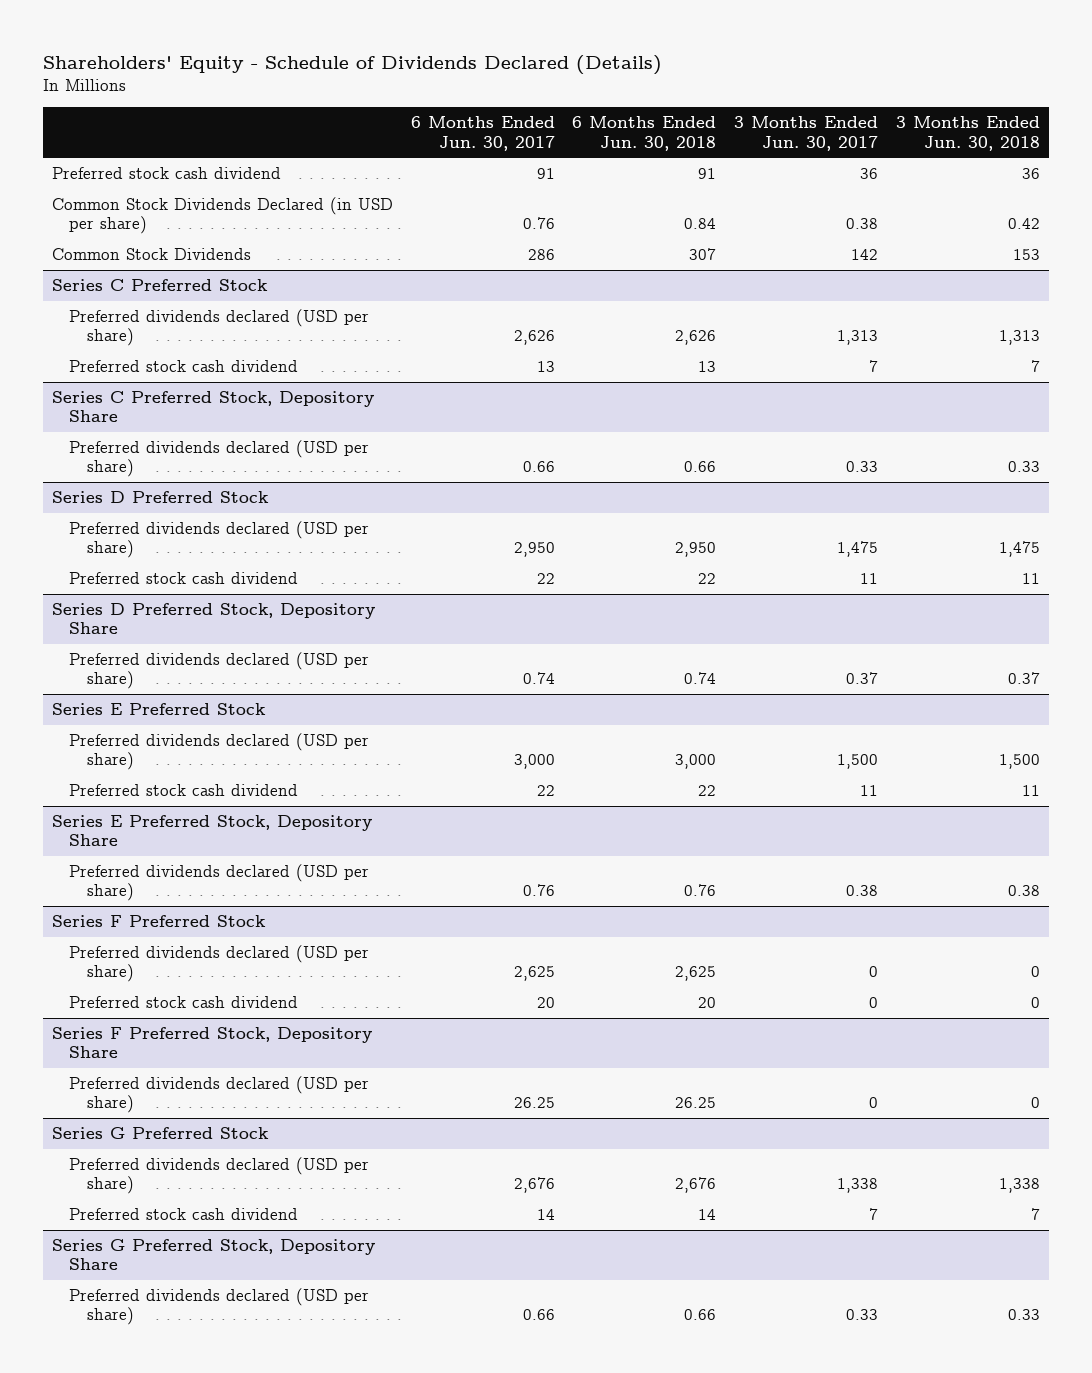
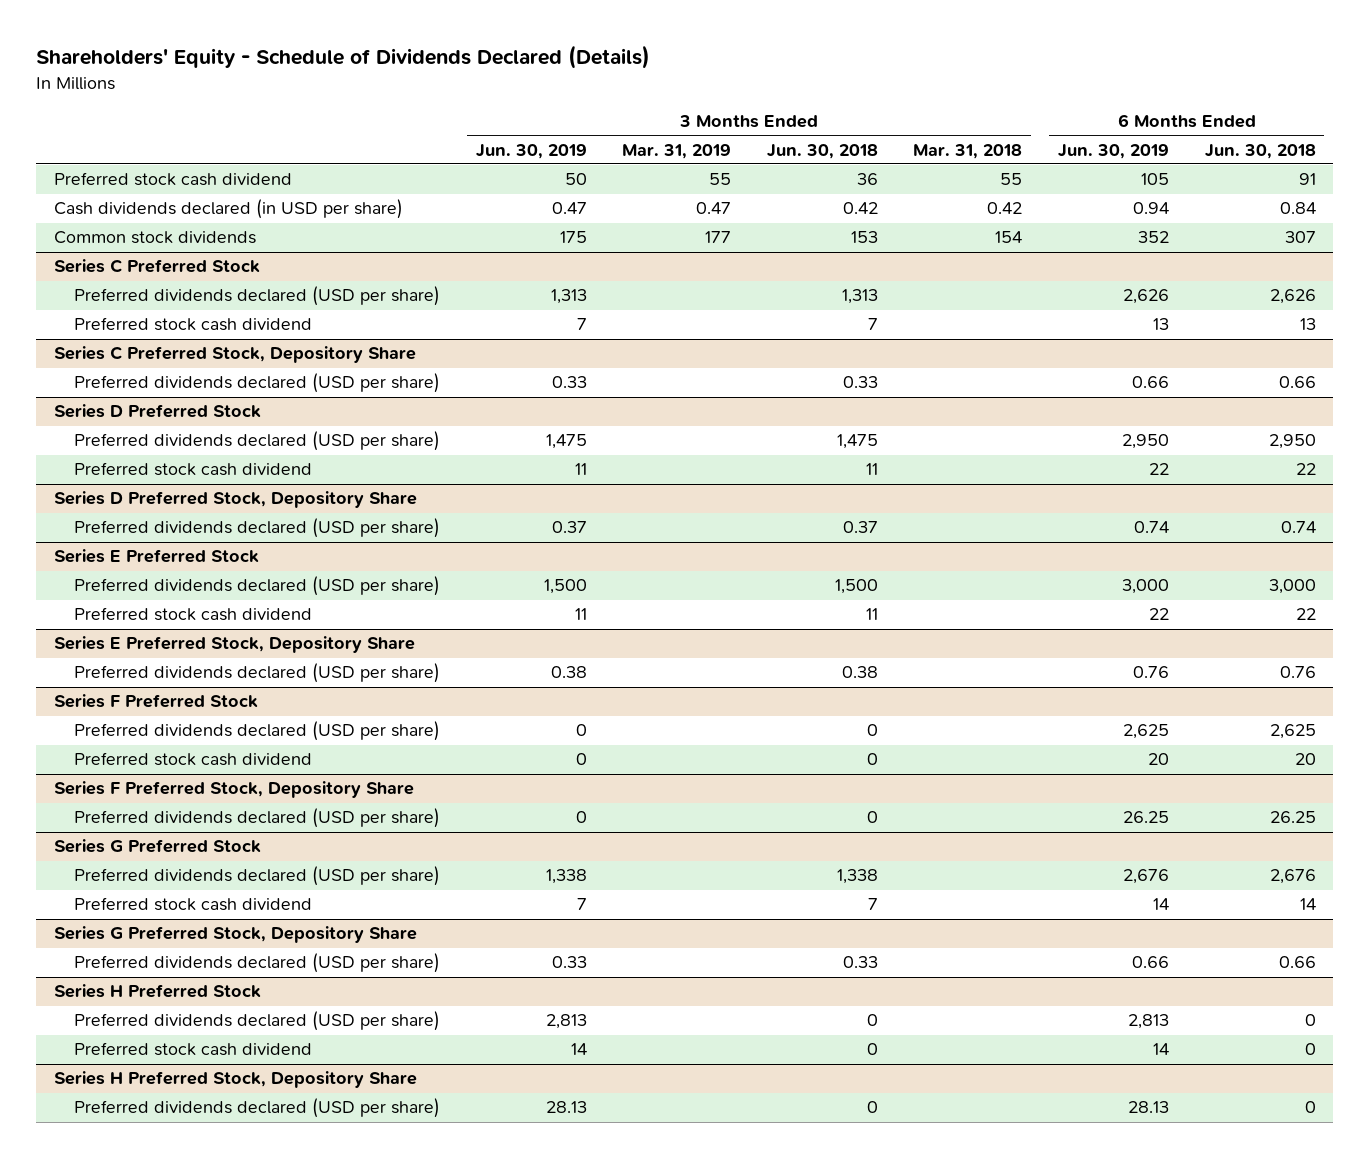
[410,116,555,151] 6 Months Ended Jun. 30, 2017 -> none
[733,116,878,151] 3 Months Ended Jun. 30, 2017 -> none
none -> [475,143,587,159] Jun. 30, 2019
none -> [622,143,732,159] Mar. 31, 2019
none -> [913,143,1023,159] Mar. 31, 2018
none -> [1058,143,1170,159] Jun. 30, 2019
[51,196,393,235] Common Stock Dividends Declared (in USD per share) -> [54,199,404,220] Cash dividends declared (in USD per share)
[51,247,251,260] Common Stock Dividends -> [54,231,257,245] Common stock dividends
none -> [54,984,262,999] Series H Preferred Stock
none -> [74,1011,441,1032] Preferred dividends declared (USD per share)
none -> [74,1042,313,1057] Preferred stock cash dividend
none -> [54,1071,418,1089] Series H Preferred Stock, Depository Share
none -> [74,1098,441,1119] Preferred dividends declared (USD per share)

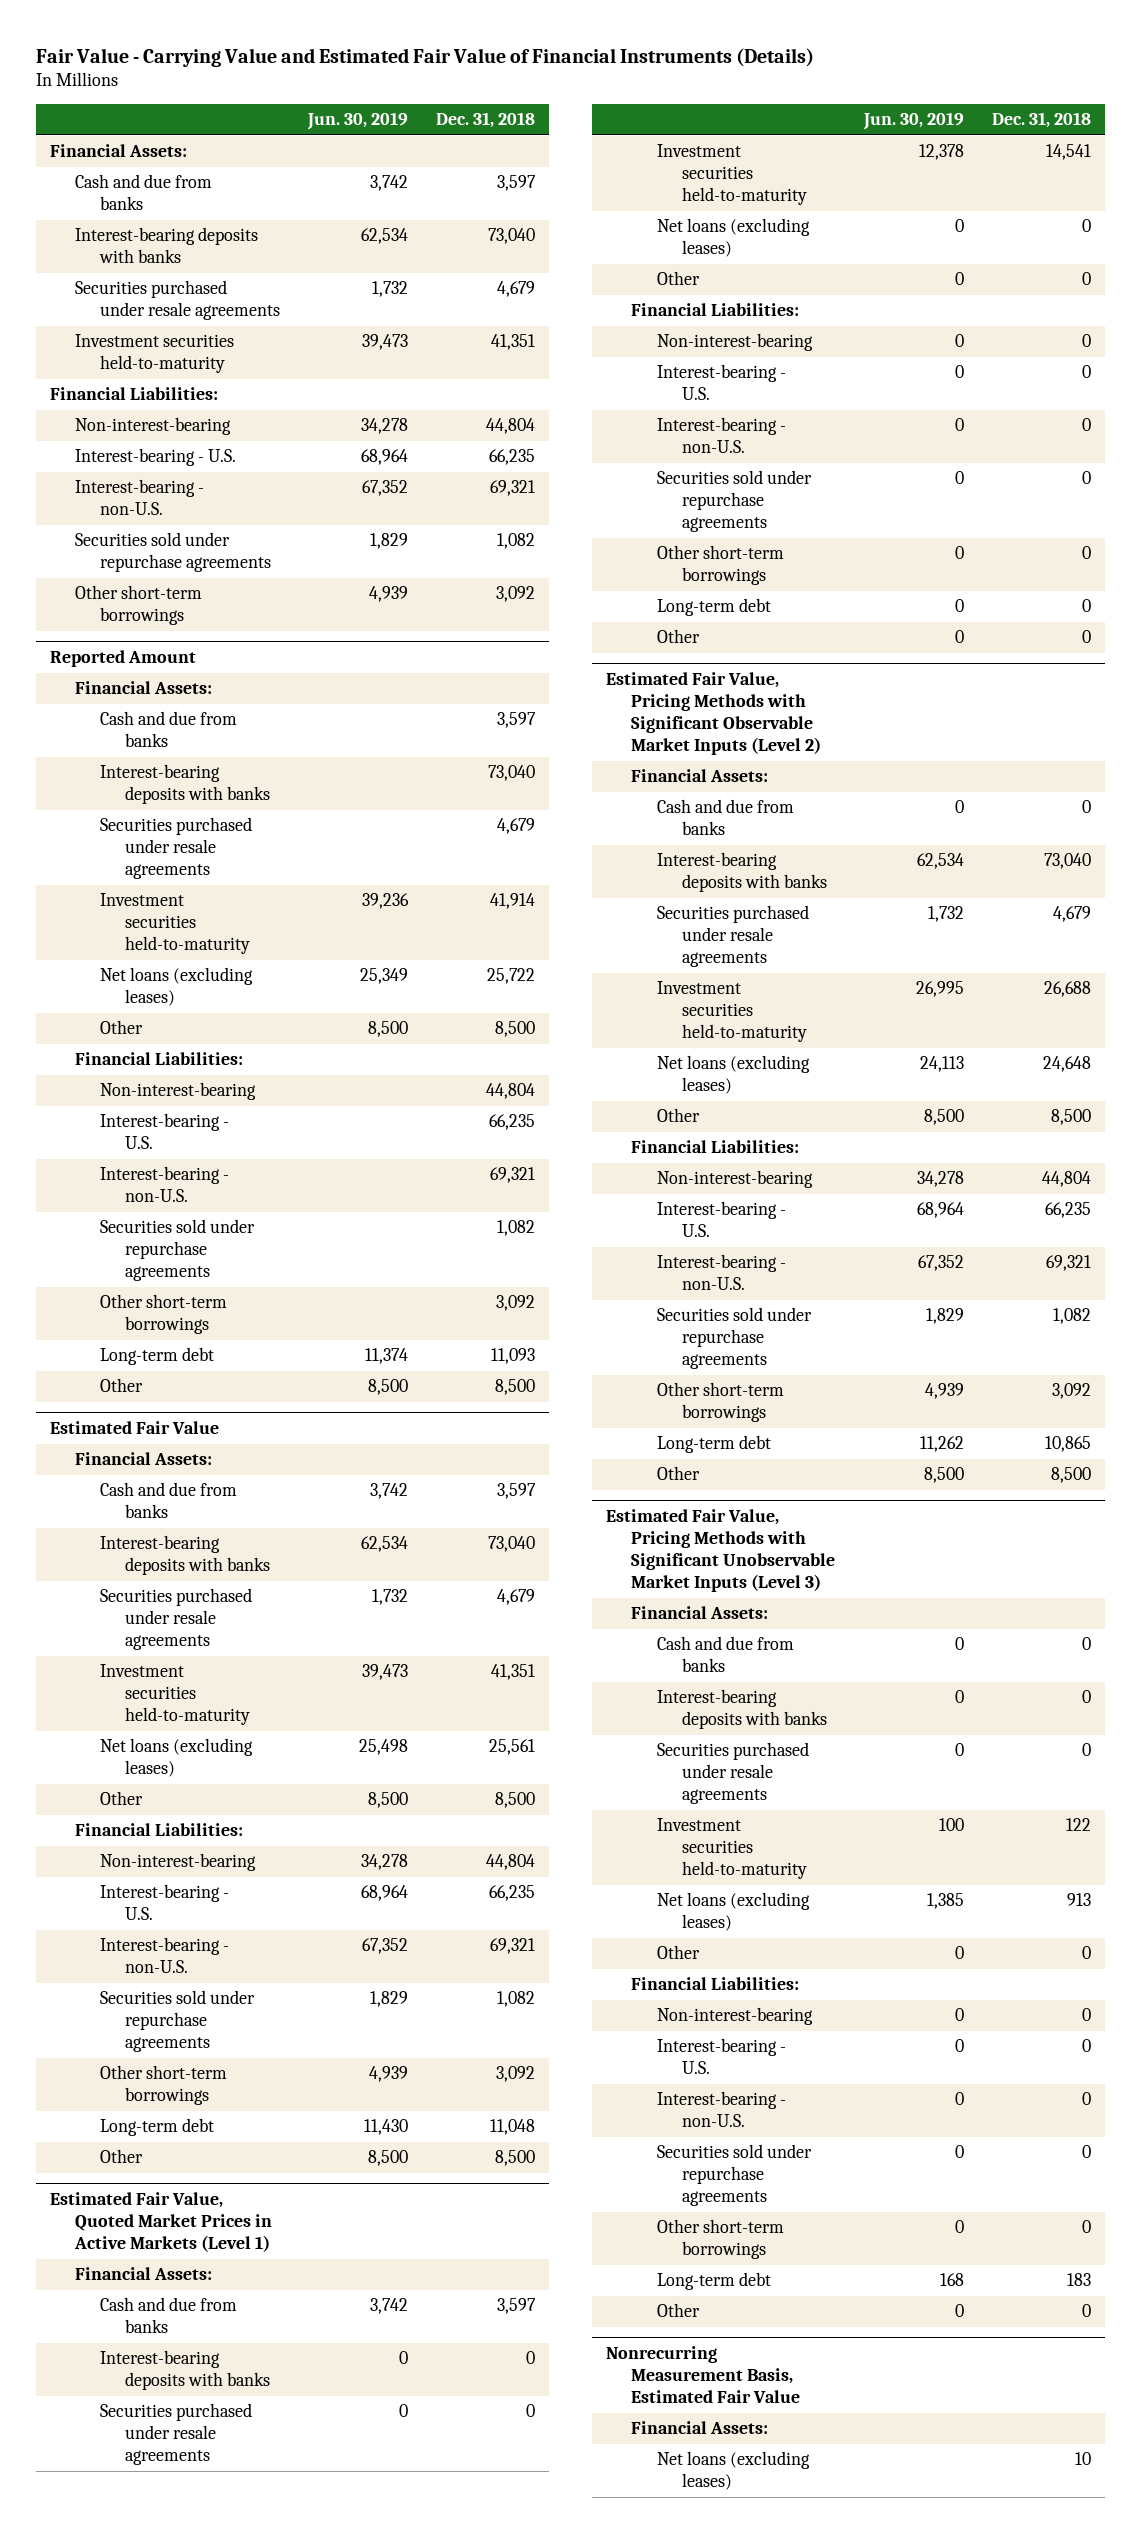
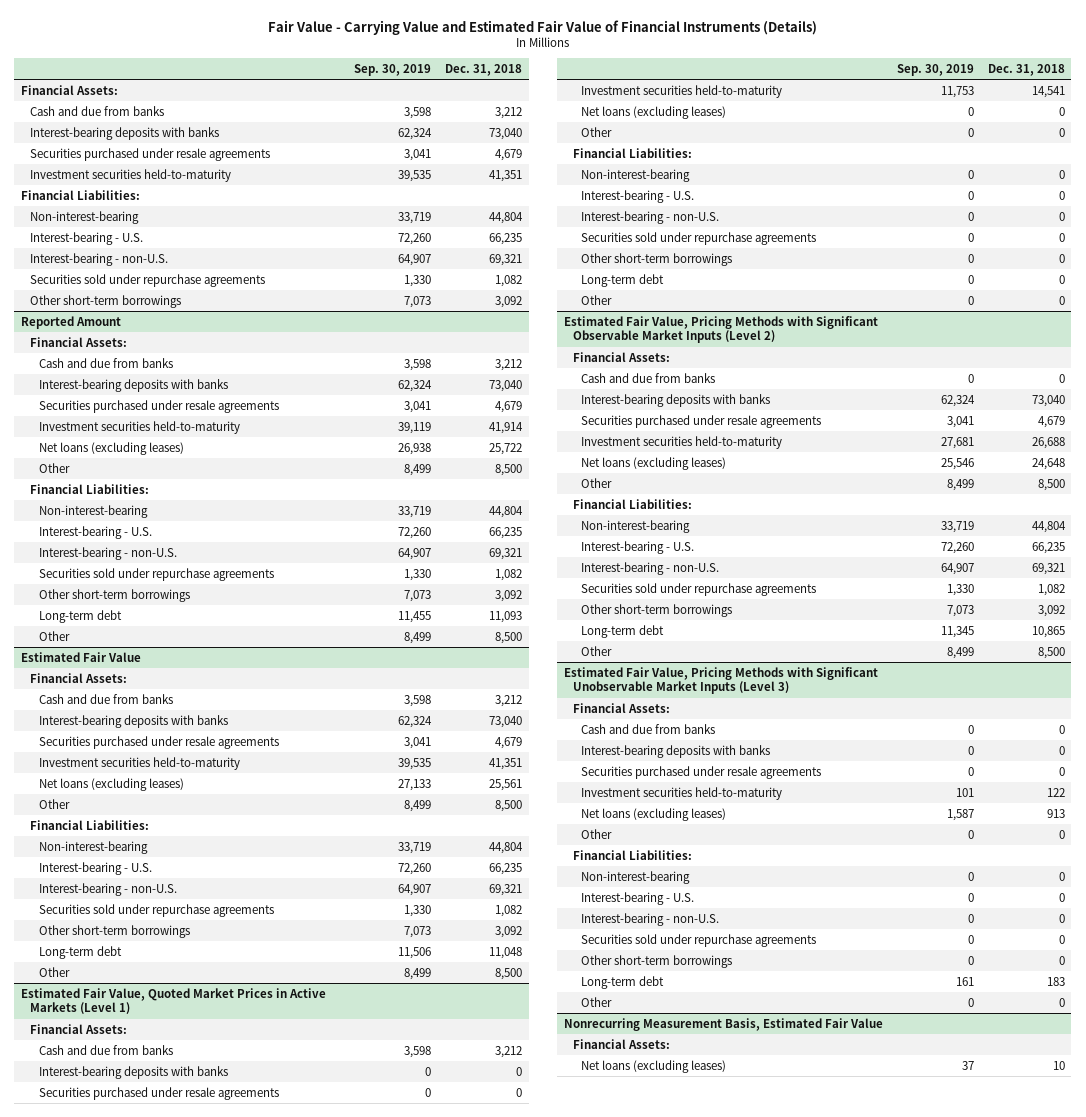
[307,112,409,131] Jun. 30, 2019 -> none
none -> [353,63,431,76] Sep. 30, 2019
[496,175,536,192] 3,597 -> [494,106,522,119] 3,212
[496,712,536,729] 3,597 -> [494,358,522,371] 3,212
[496,1483,536,1500] 3,597 -> [494,694,522,707] 3,212
[496,2298,536,2315] 3,597 -> [494,1045,522,1058] 3,212

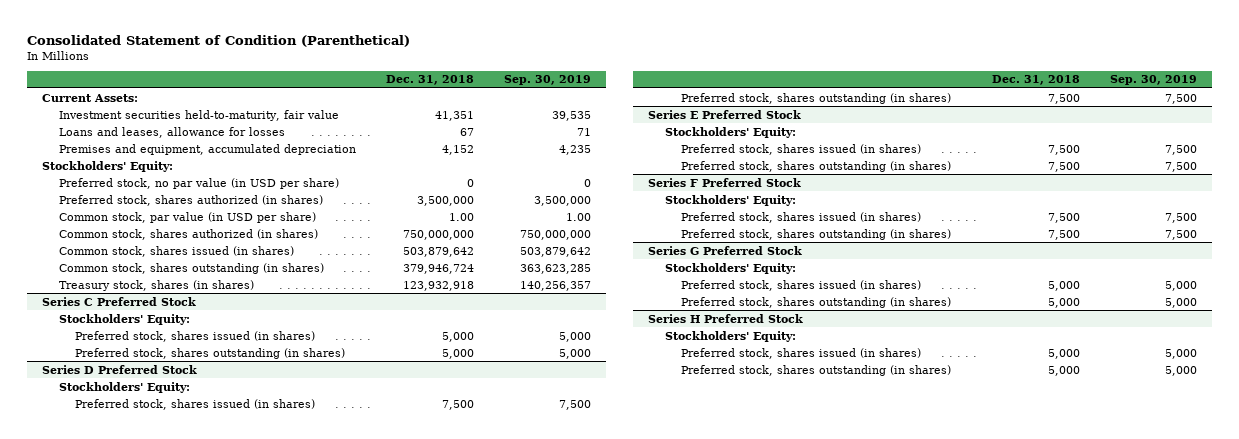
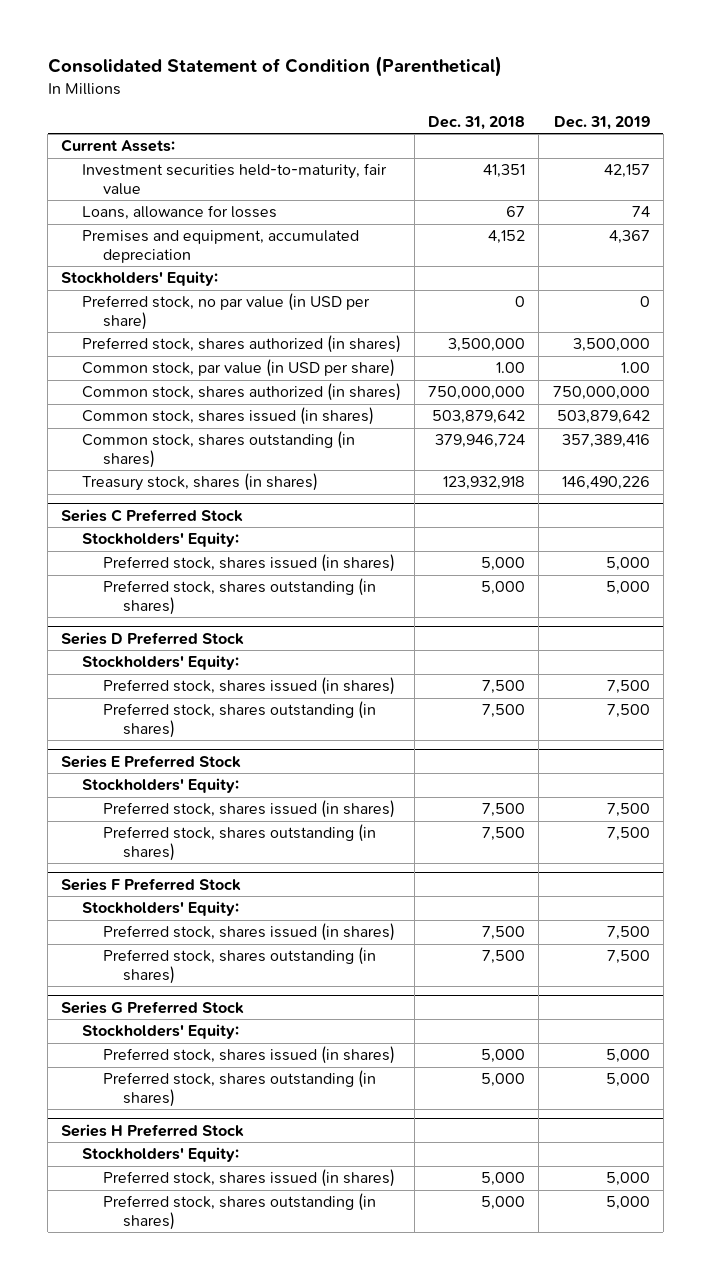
[503,75,591,86] Sep. 30, 2019 -> none
none -> [553,115,650,130] Dec. 31, 2019
[58,126,285,138] Loans and leases, allowance for losses -> [81,205,277,221] Loans, allowance for losses

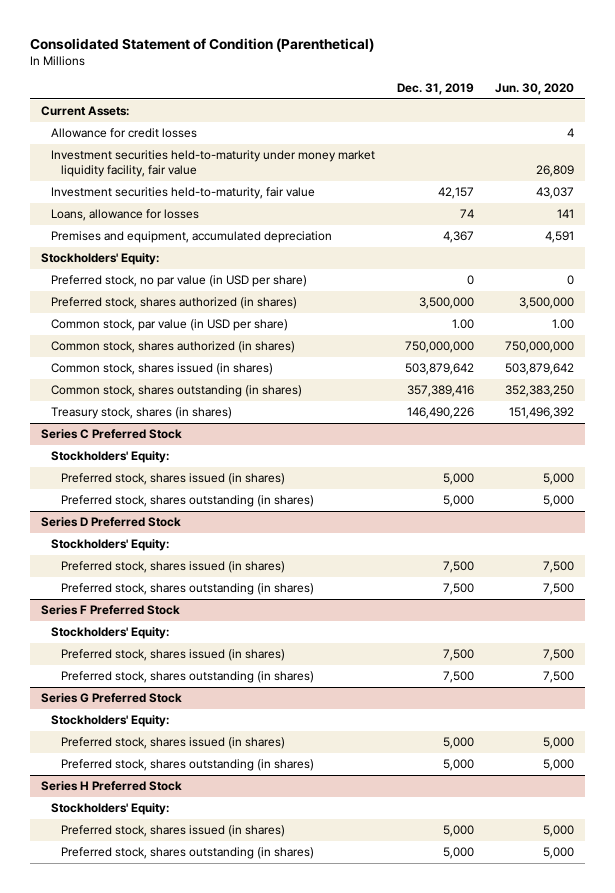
[428,115,526,130] Dec. 31, 2018 -> none
none -> [495,83,575,96] Jun. 30, 2020
none -> [51,128,198,139] Allowance for credit losses
none -> [51,150,376,178] Investment securities held-to-maturity under money market liquidity facility, fair value
[61,754,242,768] Series E Preferred Stock -> none
[81,778,239,794] Stockholders' Equity: -> none
[102,800,395,819] Preferred stock, shares issued (in shares) -> none
[102,824,376,861] Preferred stock, shares outstanding (in shares) -> none

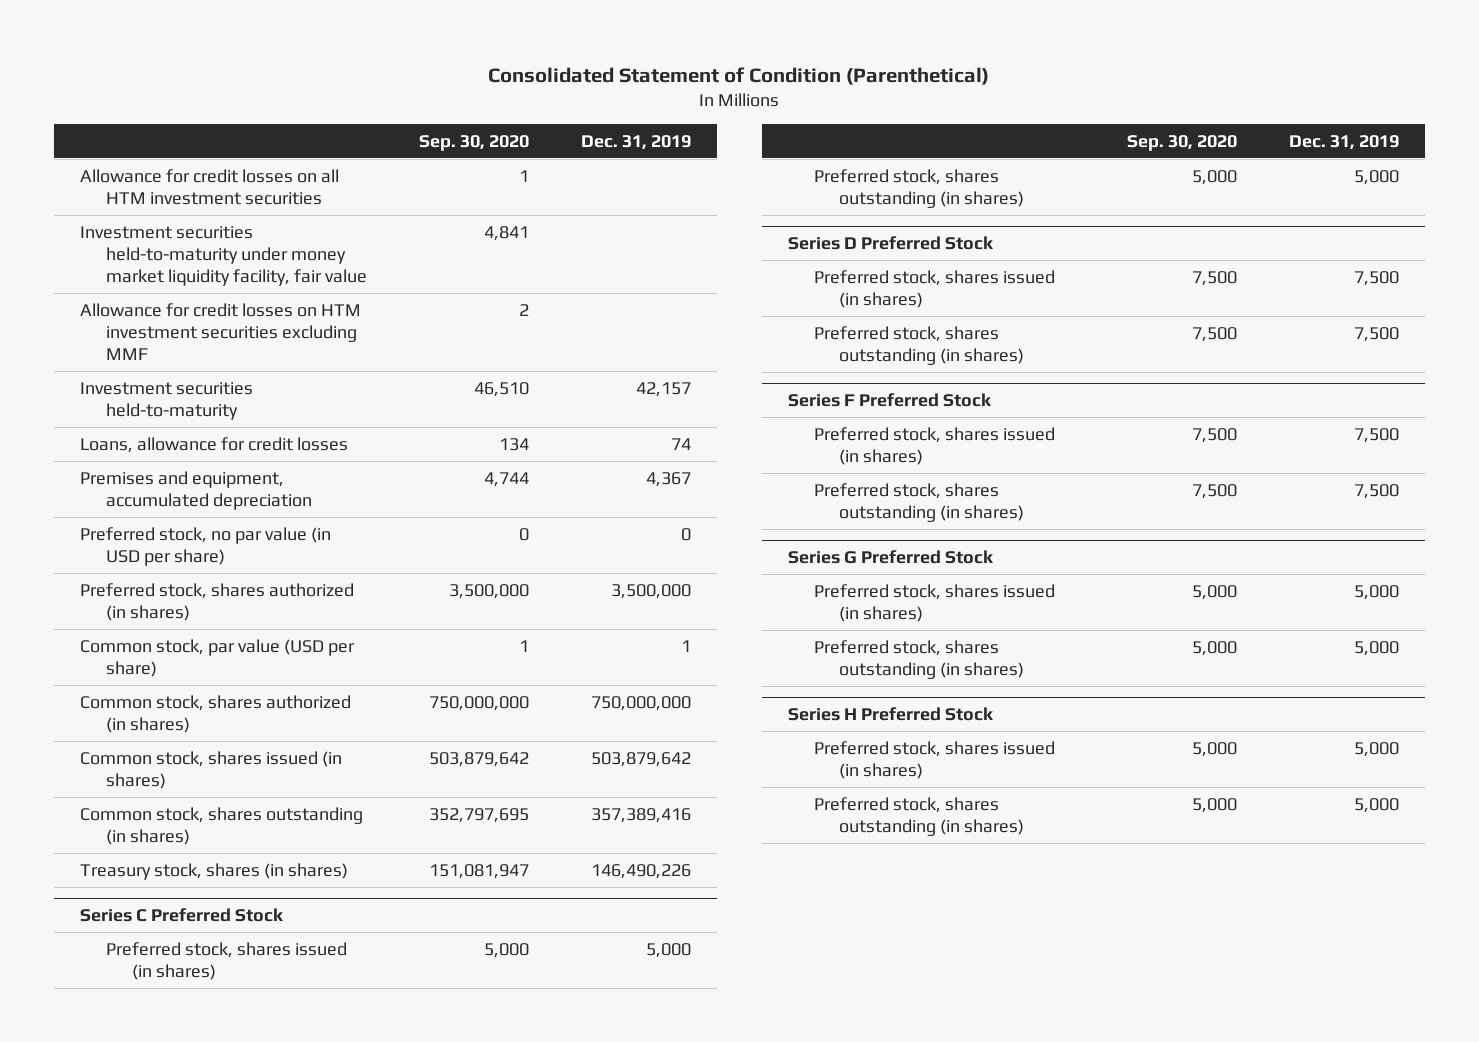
[495,83,575,96] Jun. 30, 2020 -> none
none -> [418,134,529,151] Sep. 30, 2020
[41,106,130,117] Current Assets: -> none
[51,128,198,139] Allowance for credit losses -> [80,168,340,205] Allowance for credit losses on all HTM investment securities
none -> [80,302,362,361] Allowance for credit losses on HTM investment securities excluding MMF
[51,187,316,200] Investment securities held-to-maturity, fair value -> [80,381,254,420] Investment securities held-to-maturity
[51,209,200,222] Loans, allowance for losses -> [80,436,349,453] Loans, allowance for credit losses
[41,253,160,266] Stockholders' Equity: -> none
[51,319,289,332] Common stock, par value (in USD per share) -> [80,638,356,677] Common stock, par value (USD per share)
[451,319,474,330] 1.00 -> [680,639,691,652] 1
[51,451,170,464] Stockholders' Equity: -> none
[51,539,170,552] Stockholders' Equity: -> none
[51,627,170,640] Stockholders' Equity: -> none
[51,715,170,728] Stockholders' Equity: -> none
[51,803,170,816] Stockholders' Equity: -> none

